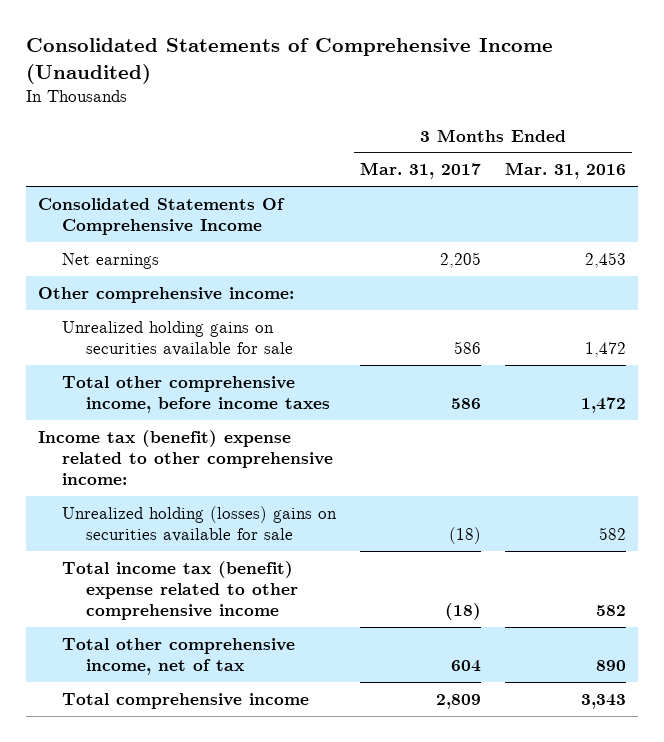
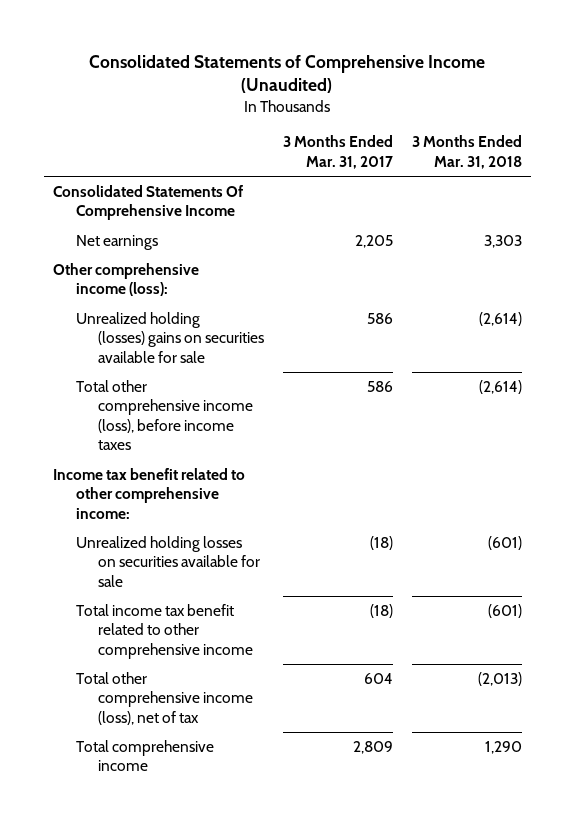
[504,162,626,180] Mar. 31, 2016 -> none
none -> [411,135,522,169] 3 Months Ended Mar. 31, 2018
[37,286,294,303] Other comprehensive income: -> [53,263,200,297] Other comprehensive income (loss):
[61,320,294,357] Unrealized holding gains on securities available for sale -> [75,312,265,363] Unrealized holding (losses) gains on securities available for sale
[61,375,331,414] Total other comprehensive income, before income taxes -> [75,380,254,451] Total other comprehensive income (loss), before income taxes
[37,429,333,486] Income tax (benefit) expense related to other comprehensive income: -> [53,468,246,519] Income tax benefit related to other comprehensive income:
[61,505,337,543] Unrealized holding (losses) gains on securities available for sale -> [75,536,261,587] Unrealized holding losses on securities available for sale
[61,560,299,621] Total income tax (benefit) expense related to other comprehensive income -> [75,604,254,659] Total income tax benefit related to other comprehensive income
[61,637,295,676] Total other comprehensive income, net of tax -> [75,672,254,725] Total other comprehensive income (loss), net of tax

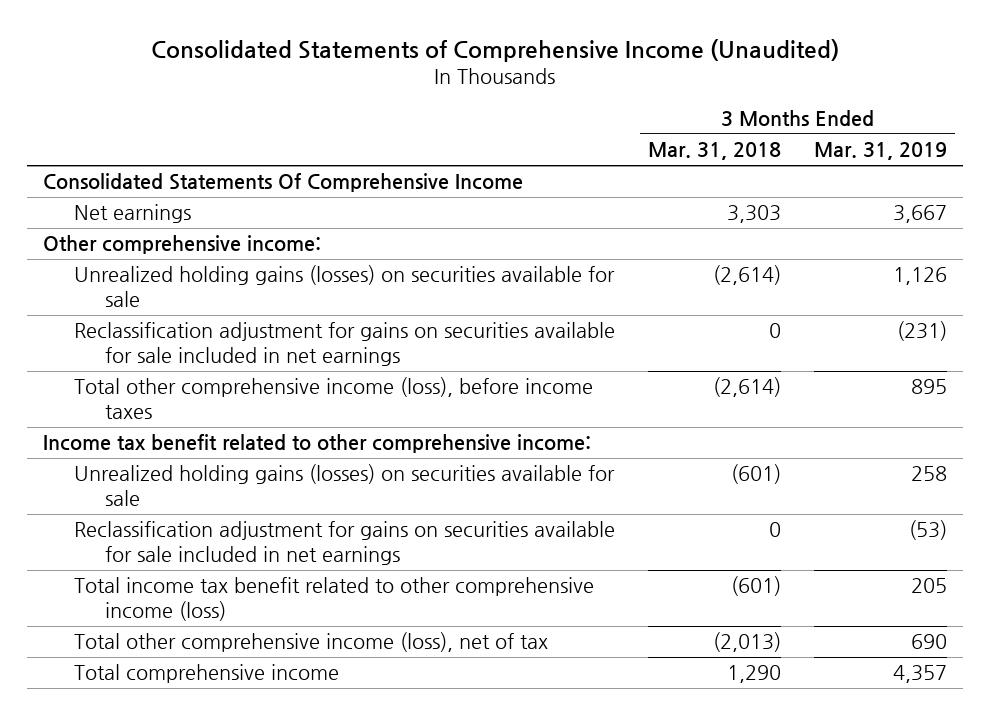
[282,135,393,169] 3 Months Ended Mar. 31, 2017 -> none
none -> [814,142,948,161] Mar. 31, 2019
[53,263,200,297] Other comprehensive income (loss): -> [43,235,322,255] Other comprehensive income:
[75,312,265,363] Unrealized holding (losses) gains on securities available for sale -> [74,265,616,308] Unrealized holding gains (losses) on securities available for sale
none -> [74,322,616,367] Reclassification adjustment for gains on securities available for sale included in net earnings
[75,536,261,587] Unrealized holding losses on securities available for sale -> [74,464,616,507] Unrealized holding gains (losses) on securities available for sale
none -> [74,521,616,566] Reclassification adjustment for gains on securities available for sale included in net earnings
[75,604,254,659] Total income tax benefit related to other comprehensive income -> [74,577,595,622] Total income tax benefit related to other comprehensive income (loss)

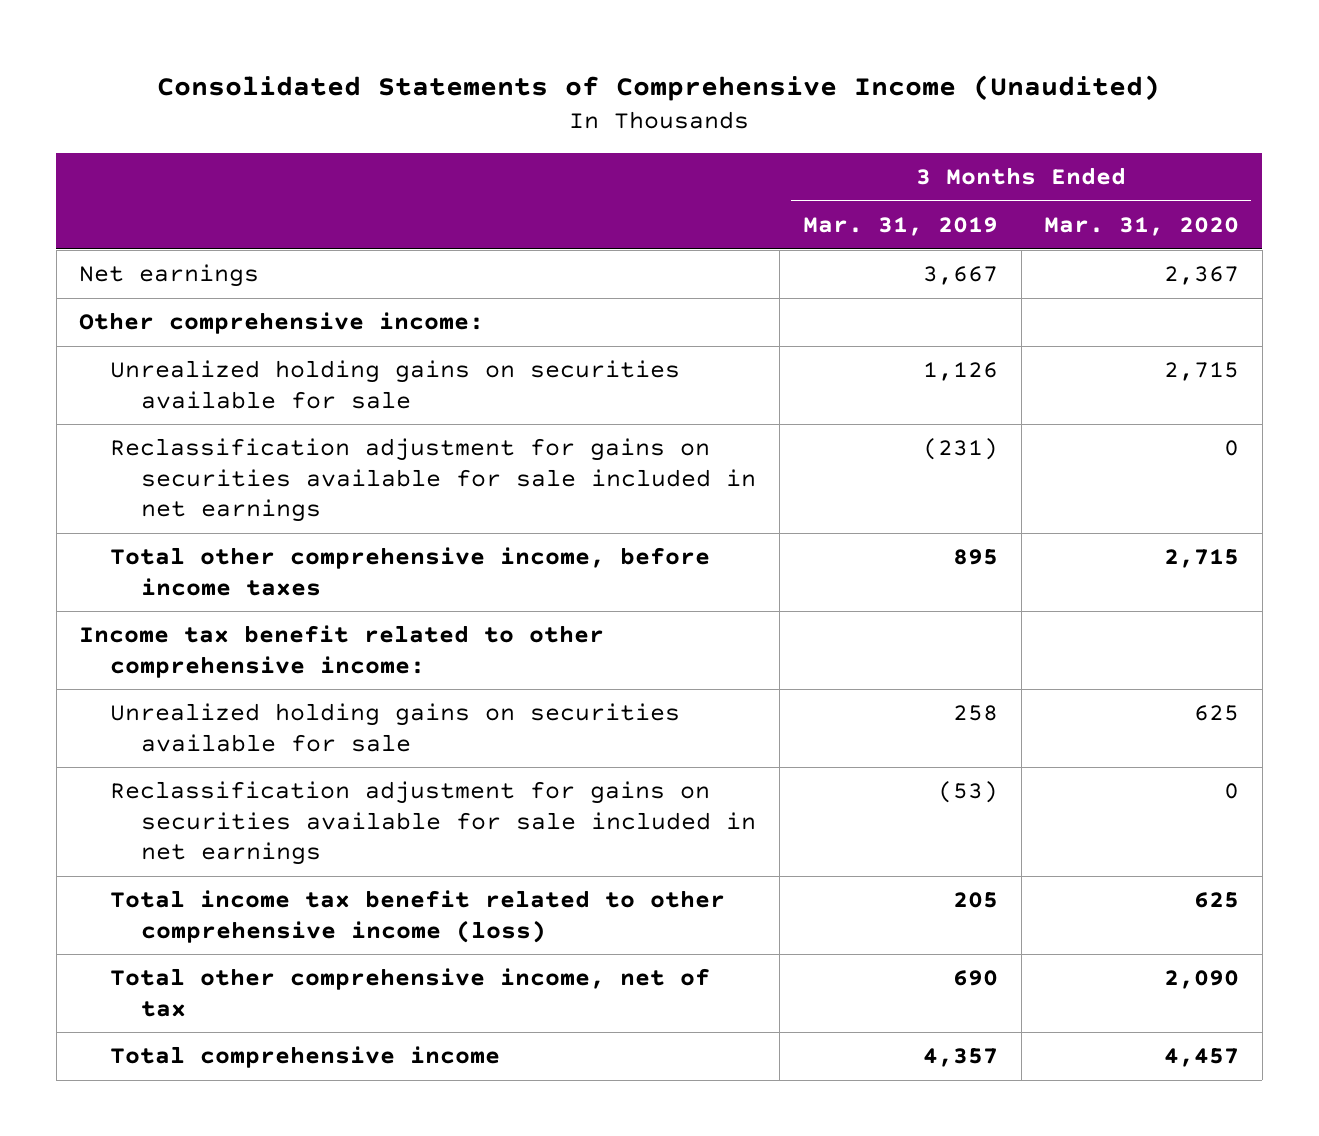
[648,142,782,161] Mar. 31, 2018 -> none
none -> [1044,217,1240,237] Mar. 31, 2020
[43,173,524,193] Consolidated Statements Of Comprehensive Income -> none
[74,265,616,308] Unrealized holding gains (losses) on securities available for sale -> [110,360,681,409] Unrealized holding gains on securities available for sale
[74,377,594,420] Total other comprehensive income (loss), before income taxes -> [110,547,711,596] Total other comprehensive income, before income taxes
[74,464,616,507] Unrealized holding gains (losses) on securities available for sale -> [110,703,681,752] Unrealized holding gains on securities available for sale
[74,632,549,653] Total other comprehensive income (loss), net of tax -> [110,968,711,1017] Total other comprehensive income, net of tax

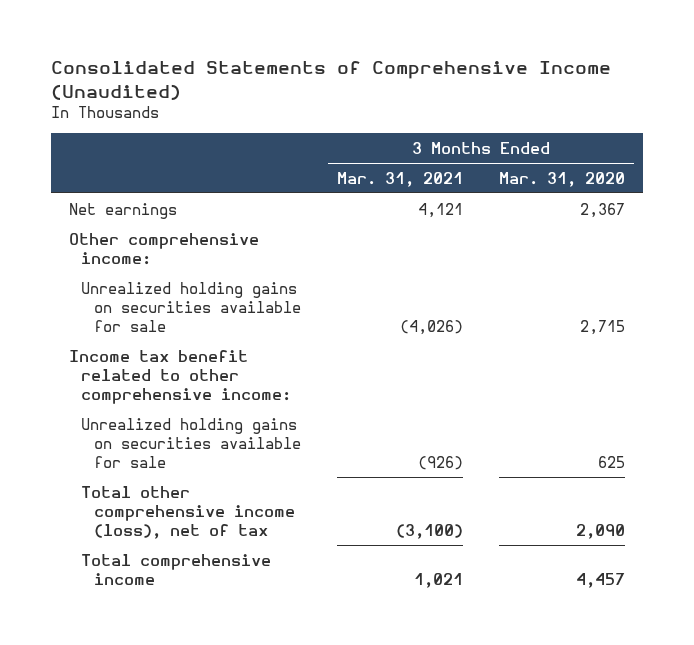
[802,217,998,237] Mar. 31, 2019 -> none
none -> [337,171,464,187] Mar. 31, 2021
[110,438,757,523] Reclassification adjustment for gains on securities available for sale included in net earnings -> none
[110,547,711,596] Total other comprehensive income, before income taxes -> none
[110,781,757,866] Reclassification adjustment for gains on securities available for sale included in net earnings -> none
[110,890,726,943] Total income tax benefit related to other comprehensive income (loss) -> none
[110,968,711,1017] Total other comprehensive income, net of tax -> [81,485,296,540] Total other comprehensive income (loss), net of tax

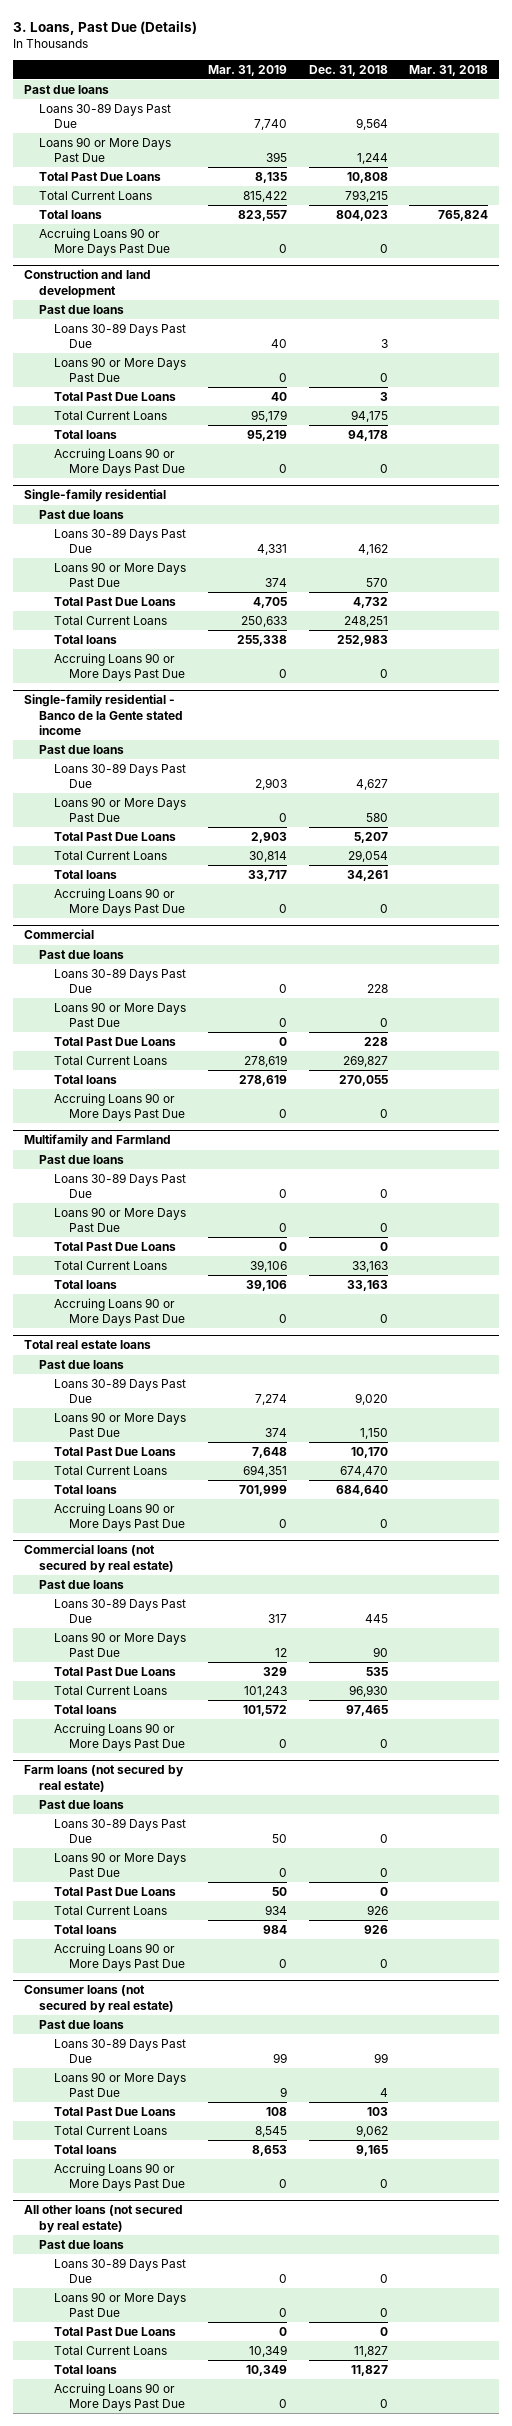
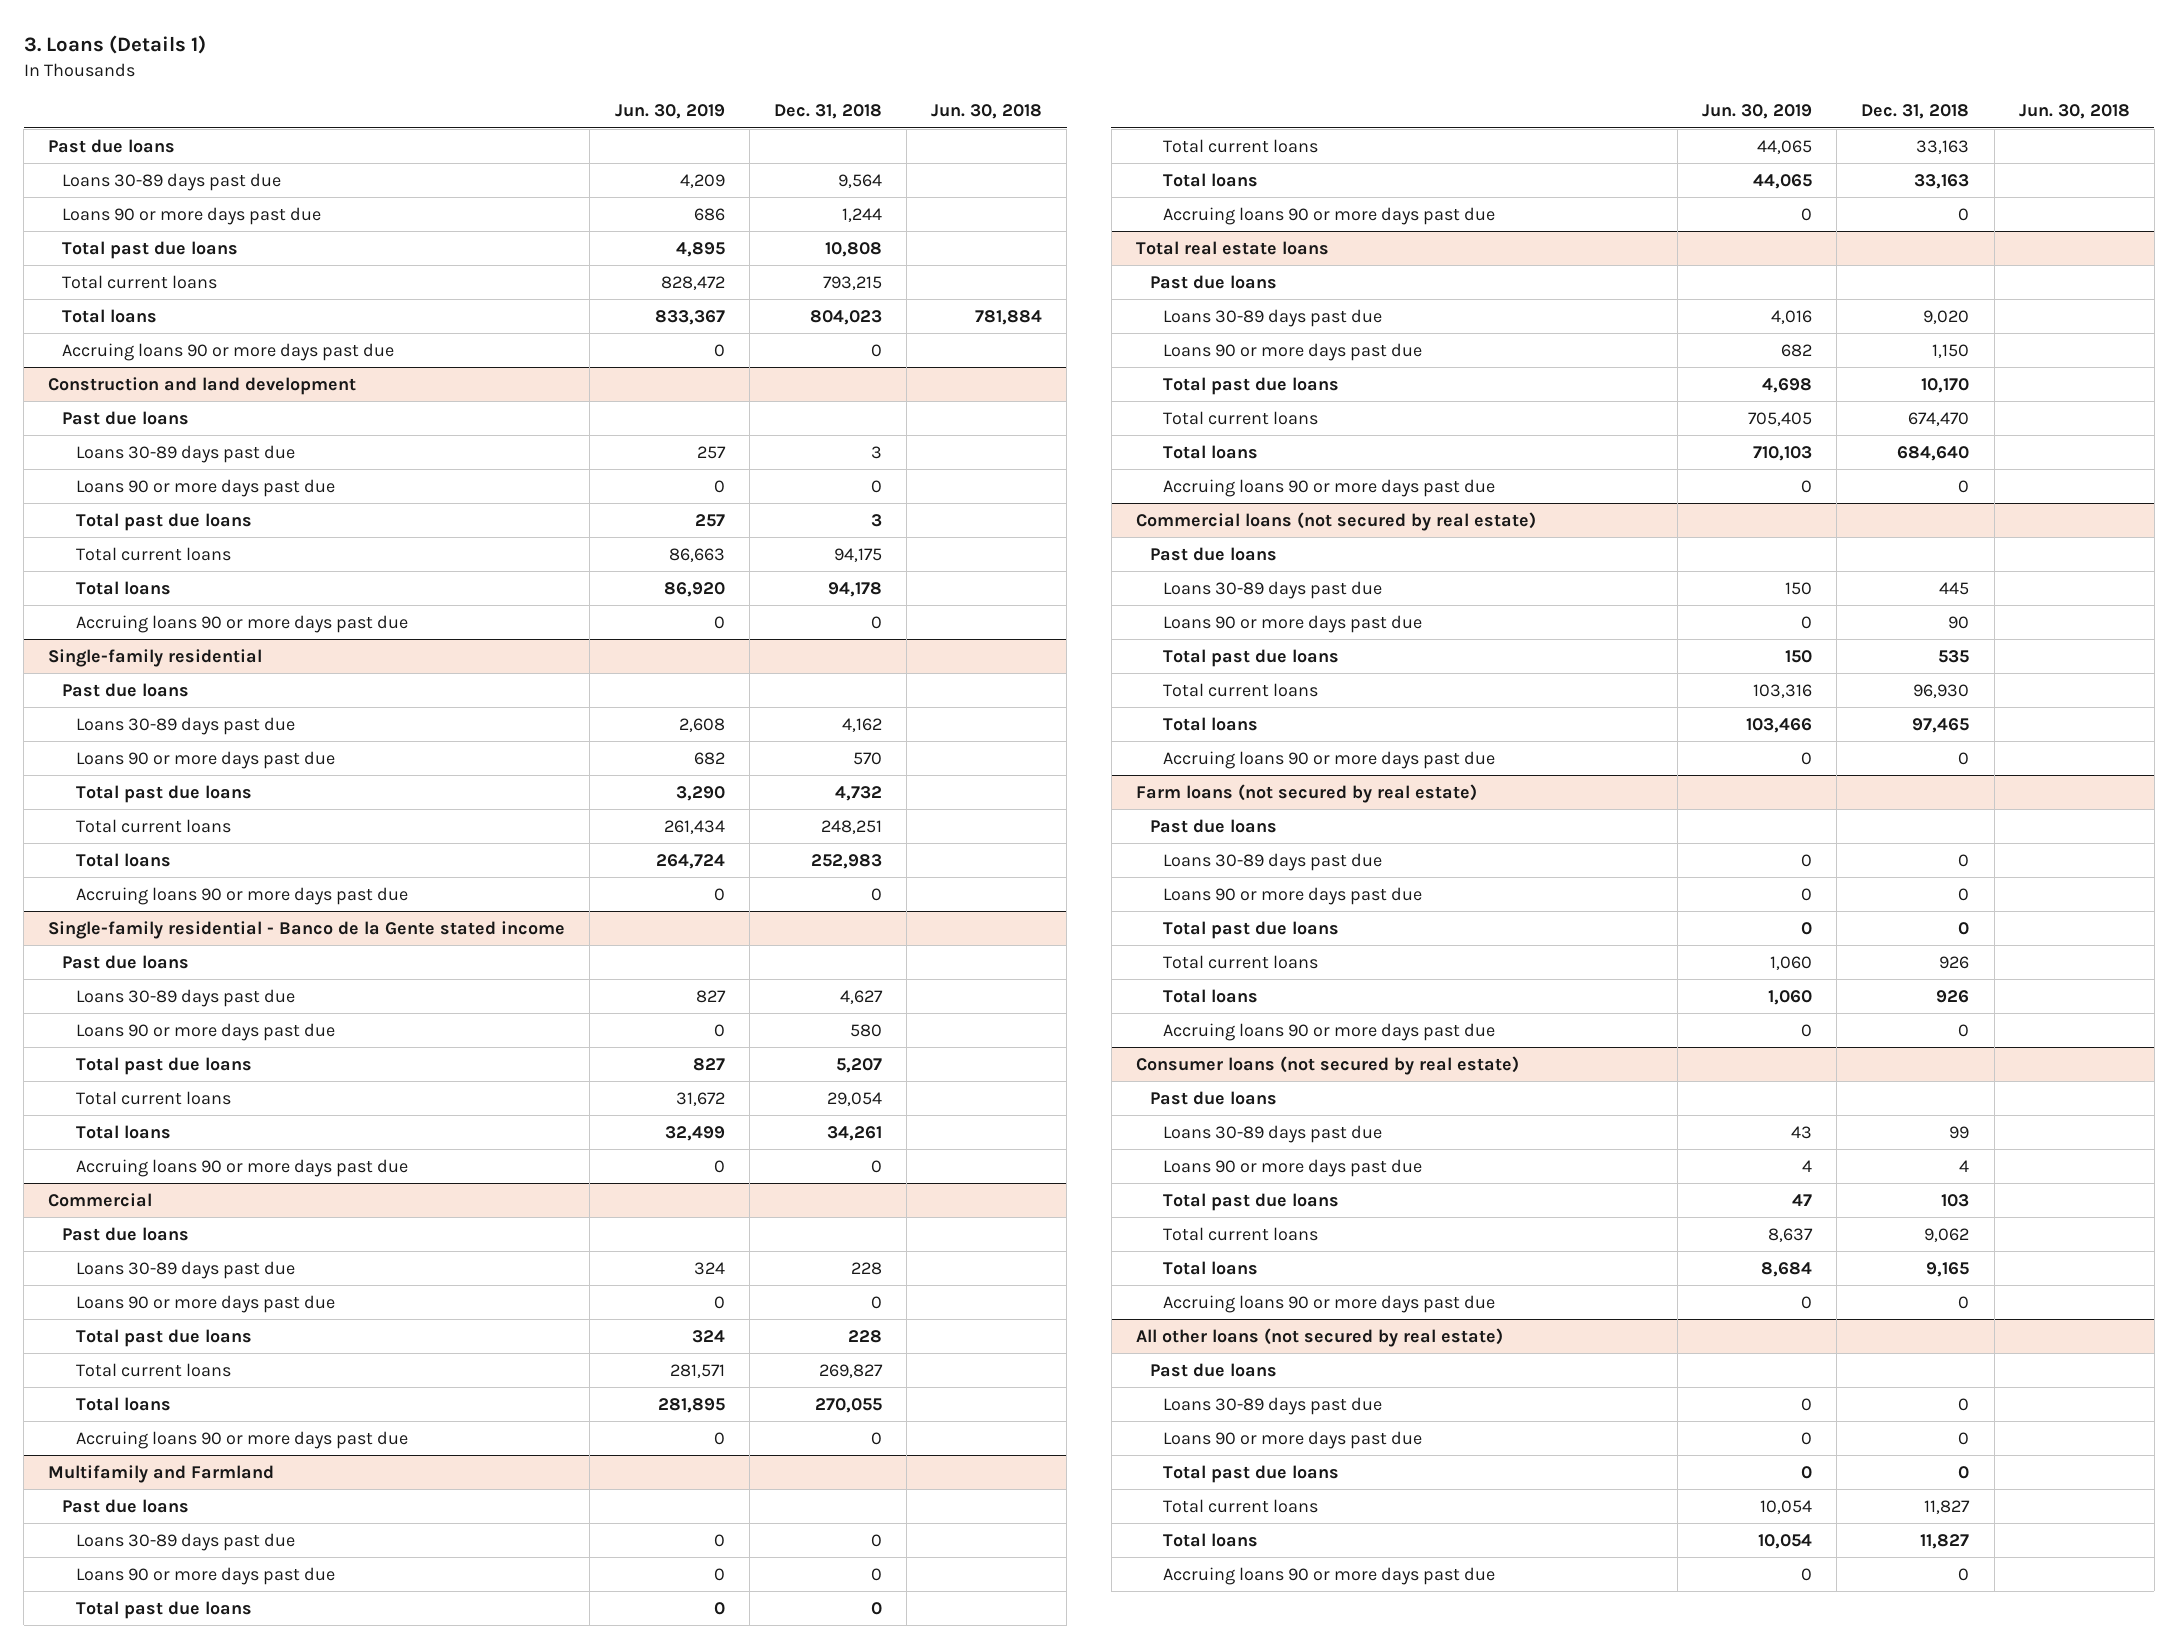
[13,20,198,35] 3. Loans, Past Due (Details) -> [23,35,206,55] 3. Loans (Details 1)
[207,64,287,76] Mar. 31, 2019 -> none
[409,64,489,76] Mar. 31, 2018 -> none
none -> [614,104,725,120] Jun. 30, 2019
none -> [931,104,1043,120] Jun. 30, 2018
[38,102,171,129] Loans 30-89 Days Past Due -> [61,172,281,191] Loans 30-89 days past due
[38,136,171,163] Loans 90 or More Days Past Due -> [61,206,321,225] Loans 90 or more days past due
[38,171,161,181] Total Past Due Loans -> [61,240,238,259] Total past due loans
[38,190,152,200] Total Current Loans -> [61,274,217,289] Total current loans
[38,227,171,257] Accruing Loans 90 or More Days Past Due -> [61,342,394,361] Accruing loans 90 or more days past due
[54,322,187,349] Loans 30-89 Days Past Due -> [75,444,295,463] Loans 30-89 days past due
[54,356,187,383] Loans 90 or More Days Past Due -> [75,478,335,497] Loans 90 or more days past due
[54,391,177,401] Total Past Due Loans -> [75,512,252,531] Total past due loans
[54,410,168,420] Total Current Loans -> [75,546,231,561] Total current loans
[54,447,186,477] Accruing Loans 90 or More Days Past Due -> [75,614,408,633] Accruing loans 90 or more days past due
[54,527,187,554] Loans 30-89 Days Past Due -> [75,716,295,735] Loans 30-89 days past due
[54,561,187,588] Loans 90 or More Days Past Due -> [75,750,335,769] Loans 90 or more days past due
[54,596,177,606] Total Past Due Loans -> [75,784,252,803] Total past due loans
[54,615,168,625] Total Current Loans -> [75,818,231,833] Total current loans
[54,652,186,682] Accruing Loans 90 or More Days Past Due -> [75,886,408,905] Accruing loans 90 or more days past due
[54,762,187,789] Loans 30-89 Days Past Due -> [75,988,295,1007] Loans 30-89 days past due
[54,796,187,823] Loans 90 or More Days Past Due -> [75,1022,335,1041] Loans 90 or more days past due
[54,831,177,841] Total Past Due Loans -> [75,1056,252,1075] Total past due loans
[54,850,168,860] Total Current Loans -> [75,1090,231,1105] Total current loans
[54,887,186,917] Accruing Loans 90 or More Days Past Due -> [75,1158,408,1177] Accruing loans 90 or more days past due
[54,967,187,994] Loans 30-89 Days Past Due -> [75,1260,295,1279] Loans 30-89 days past due
[54,1001,187,1028] Loans 90 or More Days Past Due -> [75,1294,335,1313] Loans 90 or more days past due
[54,1036,177,1046] Total Past Due Loans -> [75,1328,252,1347] Total past due loans
[54,1055,168,1065] Total Current Loans -> [75,1362,231,1377] Total current loans
[54,1092,186,1122] Accruing Loans 90 or More Days Past Due -> [75,1430,408,1449] Accruing loans 90 or more days past due
[54,1172,187,1199] Loans 30-89 Days Past Due -> [75,1532,295,1551] Loans 30-89 days past due
[54,1206,187,1233] Loans 90 or More Days Past Due -> [75,1566,335,1585] Loans 90 or more days past due
[54,1241,177,1251] Total Past Due Loans -> [75,1600,252,1619] Total past due loans
[54,1260,168,1270] Total Current Loans -> [1163,138,1319,153] Total current loans
[54,1297,186,1327] Accruing Loans 90 or More Days Past Due -> [1163,206,1496,225] Accruing loans 90 or more days past due
[54,1377,187,1404] Loans 30-89 Days Past Due -> [1163,308,1383,327] Loans 30-89 days past due
[54,1411,187,1438] Loans 90 or More Days Past Due -> [1163,342,1423,361] Loans 90 or more days past due
[54,1446,177,1456] Total Past Due Loans -> [1163,376,1340,395] Total past due loans
[54,1465,168,1475] Total Current Loans -> [1163,410,1319,425] Total current loans
[54,1502,186,1532] Accruing Loans 90 or More Days Past Due -> [1163,478,1496,497] Accruing loans 90 or more days past due
[54,1597,187,1624] Loans 30-89 Days Past Due -> [1163,580,1383,599] Loans 30-89 days past due
[54,1631,187,1658] Loans 90 or More Days Past Due -> [1163,614,1423,633] Loans 90 or more days past due
[54,1666,177,1676] Total Past Due Loans -> [1163,648,1340,667] Total past due loans
[54,1685,168,1695] Total Current Loans -> [1163,682,1319,697] Total current loans
[54,1722,186,1752] Accruing Loans 90 or More Days Past Due -> [1163,750,1496,769] Accruing loans 90 or more days past due
[54,1817,187,1844] Loans 30-89 Days Past Due -> [1163,852,1383,871] Loans 30-89 days past due
[54,1851,187,1878] Loans 90 or More Days Past Due -> [1163,886,1423,905] Loans 90 or more days past due
[54,1886,177,1896] Total Past Due Loans -> [1163,920,1340,939] Total past due loans
[54,1905,168,1915] Total Current Loans -> [1163,954,1319,969] Total current loans
[54,1942,186,1972] Accruing Loans 90 or More Days Past Due -> [1163,1022,1496,1041] Accruing loans 90 or more days past due
[54,2037,187,2064] Loans 30-89 Days Past Due -> [1163,1124,1383,1143] Loans 30-89 days past due
[54,2071,187,2098] Loans 90 or More Days Past Due -> [1163,1158,1423,1177] Loans 90 or more days past due
[54,2106,177,2116] Total Past Due Loans -> [1163,1192,1340,1211] Total past due loans
[54,2125,168,2135] Total Current Loans -> [1163,1226,1319,1241] Total current loans
[54,2162,186,2192] Accruing Loans 90 or More Days Past Due -> [1163,1294,1496,1313] Accruing loans 90 or more days past due
[54,2257,187,2284] Loans 30-89 Days Past Due -> [1163,1396,1383,1415] Loans 30-89 days past due
[54,2291,187,2318] Loans 90 or More Days Past Due -> [1163,1430,1423,1449] Loans 90 or more days past due
[54,2326,177,2336] Total Past Due Loans -> [1163,1464,1340,1483] Total past due loans
[54,2345,168,2355] Total Current Loans -> [1163,1498,1319,1513] Total current loans
[54,2382,186,2412] Accruing Loans 90 or More Days Past Due -> [1163,1566,1496,1585] Accruing loans 90 or more days past due

